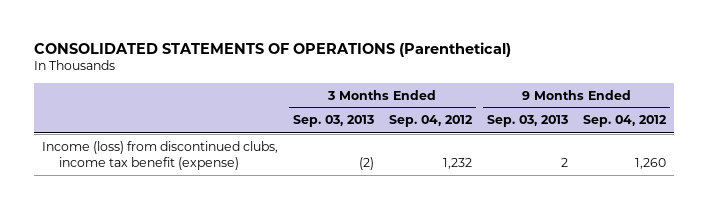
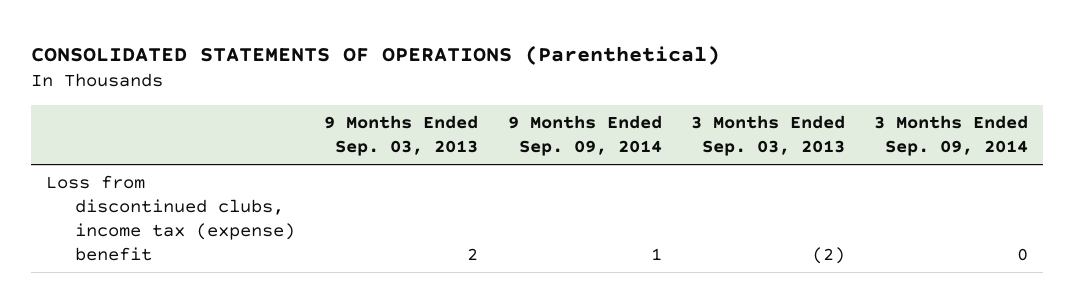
[388,115,473,128] Sep. 04, 2012 -> none
[583,115,668,128] Sep. 04, 2012 -> none
none -> [507,115,662,157] 9 Months Ended Sep. 09, 2014
none -> [874,115,1029,157] 3 Months Ended Sep. 09, 2014
[41,140,278,170] Income (loss) from discontinued clubs, income tax benefit (expense) -> [45,174,295,262] Loss from discontinued clubs, income tax (expense) benefit

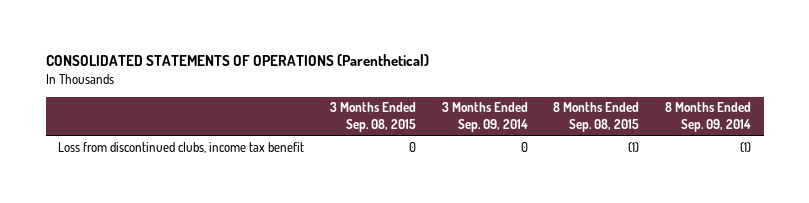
[324,115,479,157] 9 Months Ended Sep. 03, 2013 -> none
[507,115,662,157] 9 Months Ended Sep. 09, 2014 -> none
[690,115,845,157] 3 Months Ended Sep. 03, 2013 -> none
none -> [329,102,416,133] 3 Months Ended Sep. 08, 2015
none -> [553,102,640,133] 8 Months Ended Sep. 08, 2015
none -> [664,102,751,133] 8 Months Ended Sep. 09, 2014
[45,174,295,262] Loss from discontinued clubs, income tax (expense) benefit -> [58,141,305,153] Loss from discontinued clubs, income tax benefit

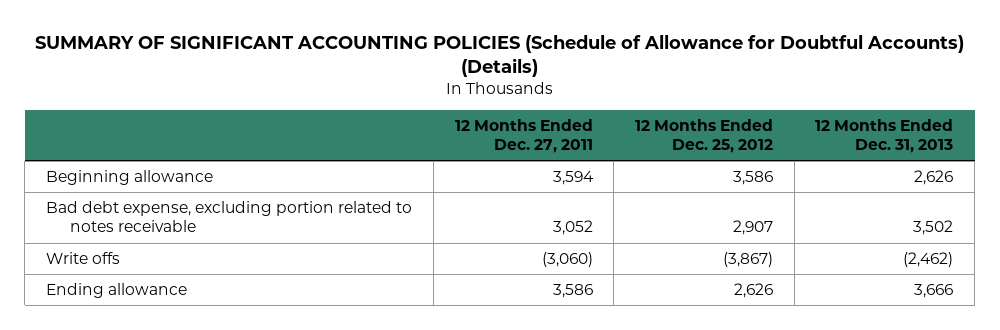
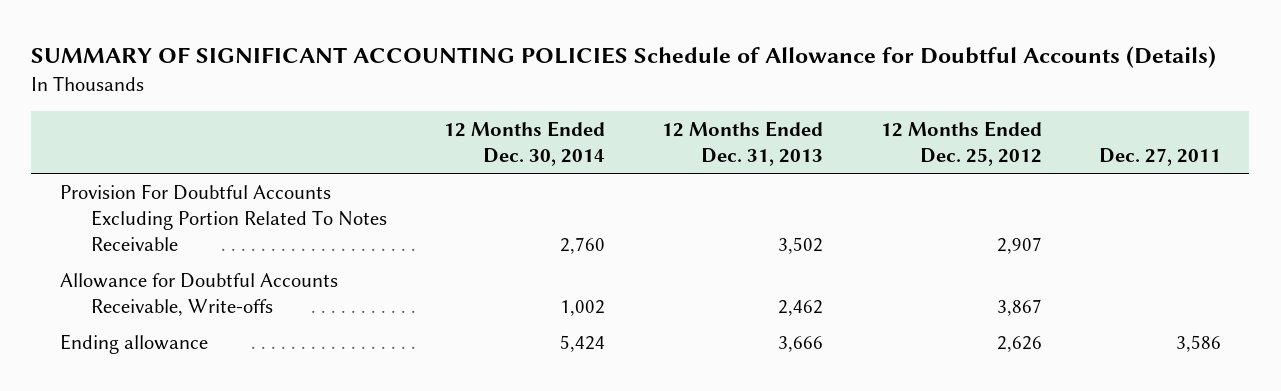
[34,35,964,78] SUMMARY OF SIGNIFICANT ACCOUNTING POLICIES (Schedule of Allowance for Doubtful Accounts) (Details) -> [31,46,1217,69] SUMMARY OF SIGNIFICANT ACCOUNTING POLICIES Schedule of Allowance for Doubtful Accounts (Details)
[454,118,593,154] 12 Months Ended Dec. 27, 2011 -> none
none -> [444,120,606,167] 12 Months Ended Dec. 30, 2014
none -> [1098,148,1221,167] Dec. 27, 2011
[46,170,214,186] Beginning allowance -> none
[46,201,413,233] Bad debt expense, excluding portion related to notes receivable -> [59,183,387,252] Provision For Doubtful Accounts Excluding Portion Related To Notes Receivable
[46,252,121,265] Write offs -> [59,272,338,316] Allowance for Doubtful Accounts Receivable, Write-offs
[723,252,774,268] (3,867) -> [996,298,1042,316] 3,867
[903,252,954,268] (2,462) -> [778,299,824,316] 2,462

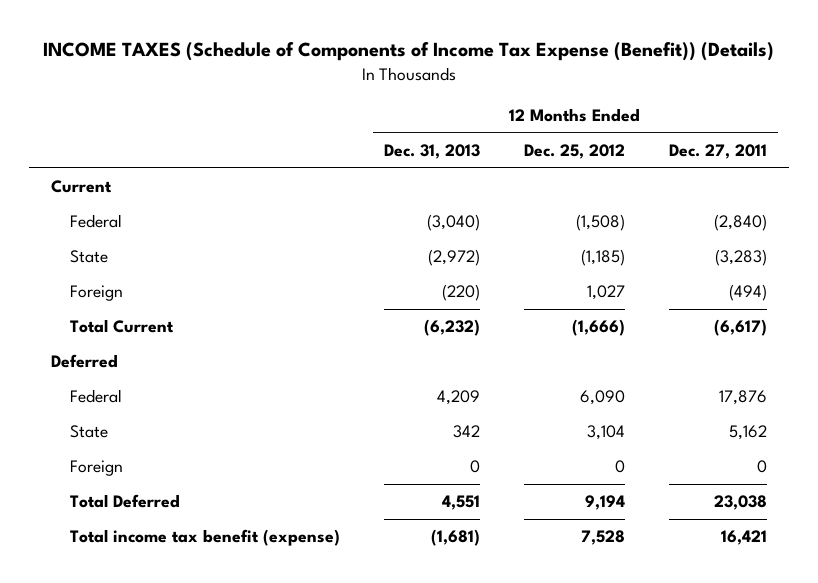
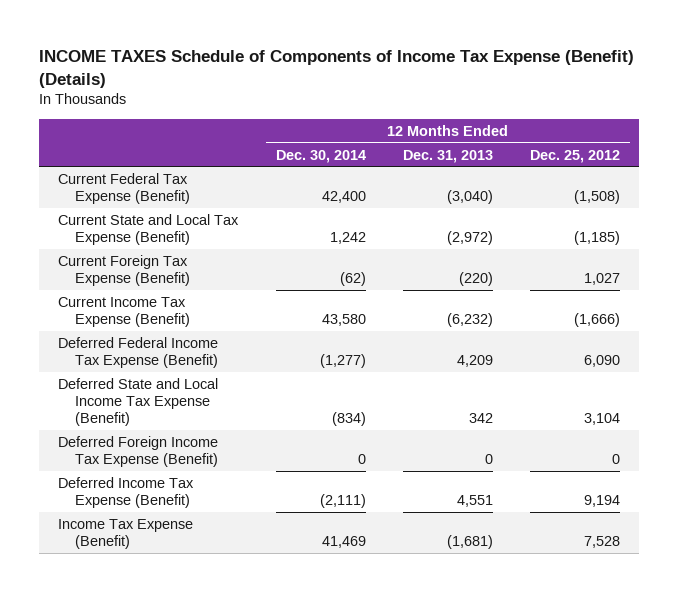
[42,41,774,61] INCOME TAXES (Schedule of Components of Income Tax Expense (Benefit)) (Details) -> [39,50,635,88] INCOME TAXES Schedule of Components of Income Tax Expense (Benefit) (Details)
[668,143,767,159] Dec. 27, 2011 -> none
none -> [275,149,366,163] Dec. 30, 2014
[50,180,112,194] Current -> none
[50,354,118,369] Deferred -> none
[70,214,123,229] Federal -> [58,172,191,205] Current Federal Tax Expense (Benefit)
[70,250,109,264] State -> [58,213,240,246] Current State and Local Tax Expense (Benefit)
[70,285,124,302] Foreign -> [58,254,191,287] Current Foreign Tax Expense (Benefit)
[70,319,175,334] Total Current -> [58,296,191,328] Current Income Tax Expense (Benefit)
[70,389,123,404] Federal -> [58,336,219,369] Deferred Federal Income Tax Expense (Benefit)
[70,425,109,439] State -> [58,377,219,427] Deferred State and Local Income Tax Expense (Benefit)
[70,460,124,477] Foreign -> [58,435,219,468] Deferred Foreign Income Tax Expense (Benefit)
[70,494,181,509] Total Deferred -> [58,476,195,509] Deferred Income Tax Expense (Benefit)
[70,529,341,547] Total income tax benefit (expense) -> [58,518,194,550] Income Tax Expense (Benefit)

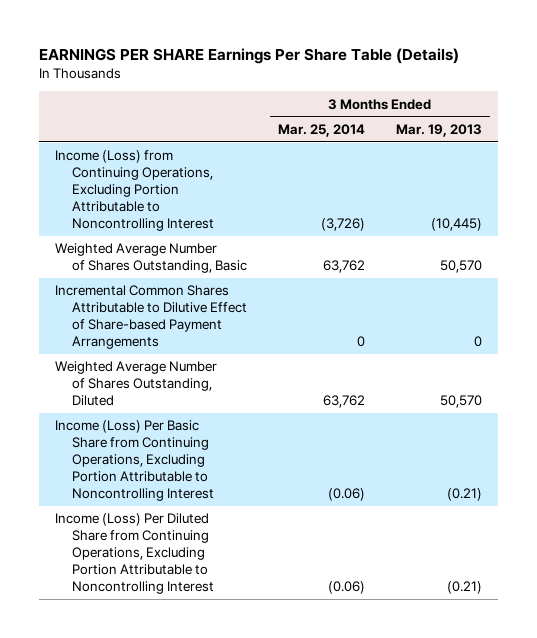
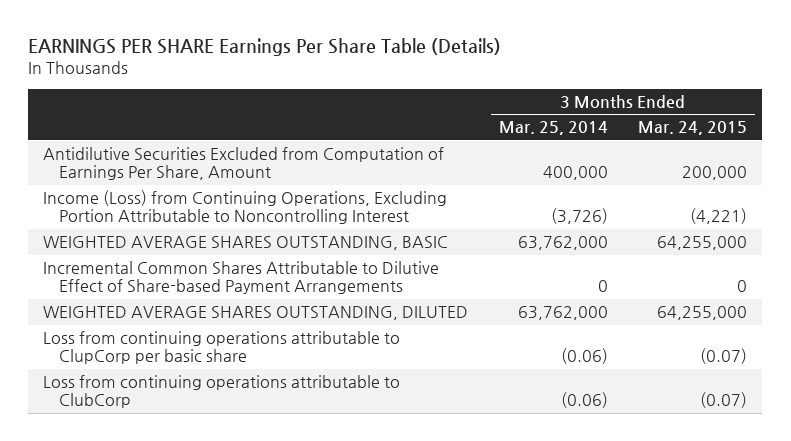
[396,123,483,137] Mar. 19, 2013 -> none
none -> [638,121,748,136] Mar. 24, 2015
none -> [43,147,445,181] Antidilutive Securities Excluded from Computation of Earnings Per Share, Amount
[54,243,247,274] Weighted Average Number of Shares Outstanding, Basic -> [43,236,449,251] WEIGHTED AVERAGE SHARES OUTSTANDING, BASIC
[323,260,366,274] 63,762 -> [517,236,608,251] 63,762,000
[54,361,217,407] Weighted Average Number of Shares Outstanding, Diluted -> [43,306,469,321] WEIGHTED AVERAGE SHARES OUTSTANDING, DILUTED
[323,395,366,409] 63,762 -> [517,306,608,321] 63,762,000
[54,420,214,502] Income (Loss) Per Basic Share from Continuing Operations, Excluding Portion Attributable to Noncontrolling Interest -> [43,331,401,365] Loss from continuing operations attributable to ClupCorp per basic share
[54,513,214,595] Income (Loss) Per Diluted Share from Continuing Operations, Excluding Portion Attributable to Noncontrolling Interest -> [43,375,401,409] Loss from continuing operations attributable to ClubCorp

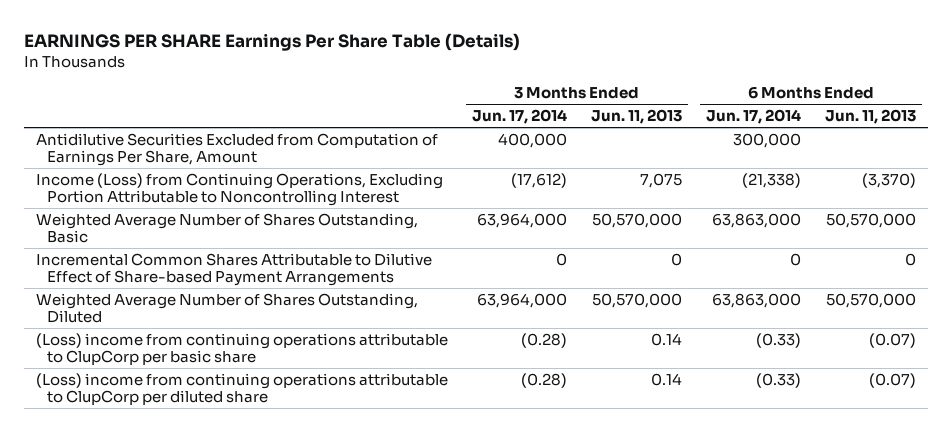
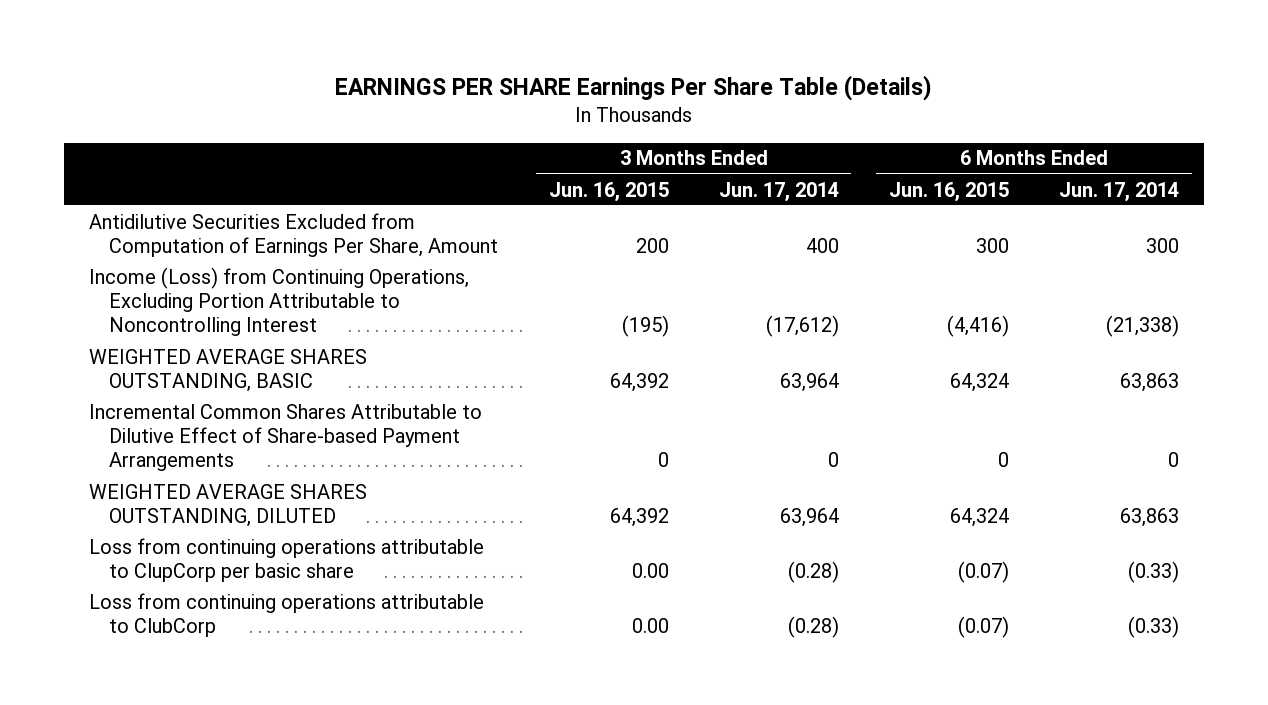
[590,109,682,125] Jun. 11, 2013 -> none
[824,109,916,125] Jun. 11, 2013 -> none
none -> [548,181,669,202] Jun. 16, 2015
none -> [888,181,1009,202] Jun. 16, 2015
[497,132,567,148] 400,000 -> [805,237,839,253] 400
[732,132,801,148] 300,000 -> [1146,237,1180,253] 300
[35,212,418,243] Weighted Average Number of Shares Outstanding, Basic -> [89,348,368,392] WEIGHTED AVERAGE SHARES OUTSTANDING, BASIC
[476,212,567,228] 63,964,000 -> [779,372,839,392] 63,964
[711,212,801,228] 63,863,000 -> [1120,372,1180,392] 63,863
[35,292,418,323] Weighted Average Number of Shares Outstanding, Diluted -> [89,483,368,527] WEIGHTED AVERAGE SHARES OUTSTANDING, DILUTED
[476,292,567,308] 63,964,000 -> [779,507,839,527] 63,964
[711,292,801,308] 63,863,000 -> [1120,507,1180,527] 63,863
[35,332,448,365] (Loss) income from continuing operations attributable to ClupCorp per basic share -> [89,537,485,582] Loss from continuing operations attributable to ClupCorp per basic share
[35,372,448,405] (Loss) income from continuing operations attributable to ClupCorp per diluted share -> [89,592,485,637] Loss from continuing operations attributable to ClubCorp

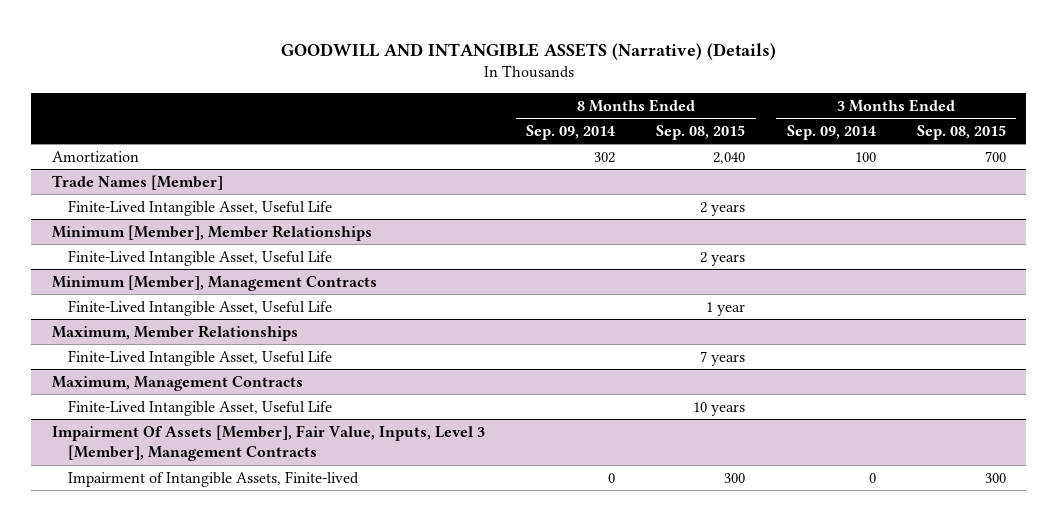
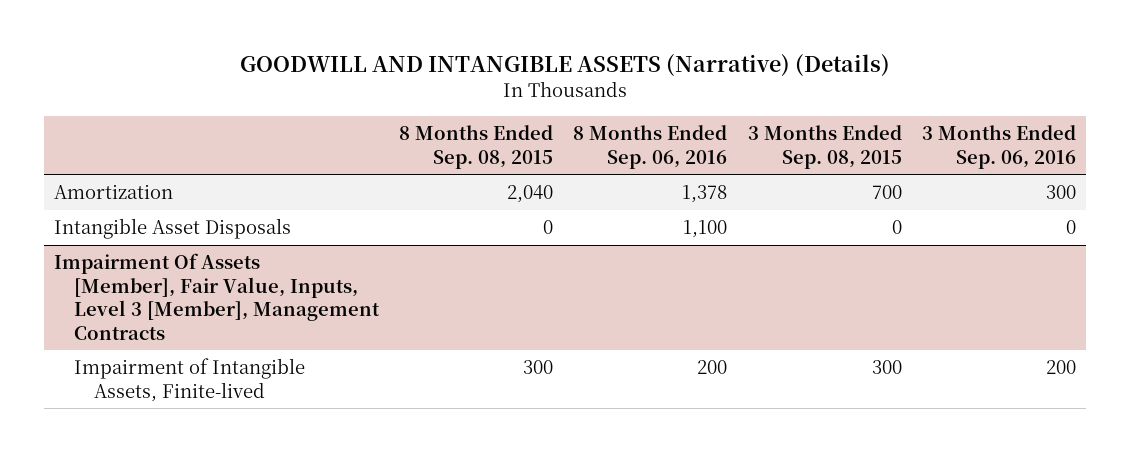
[526,124,616,140] Sep. 09, 2014 -> none
[786,124,876,140] Sep. 09, 2014 -> none
none -> [573,124,728,169] 8 Months Ended Sep. 06, 2016
none -> [921,124,1076,169] 3 Months Ended Sep. 06, 2016
[51,174,223,190] Trade Names [Member] -> none
[67,199,332,216] Finite-Lived Intangible Asset, Useful Life -> none
[51,224,372,241] Minimum [Member], Member Relationships -> none
[67,249,332,266] Finite-Lived Intangible Asset, Useful Life -> none
[51,274,377,291] Minimum [Member], Management Contracts -> none
[67,299,332,316] Finite-Lived Intangible Asset, Useful Life -> none
[51,324,298,341] Maximum, Member Relationships -> none
[67,349,332,366] Finite-Lived Intangible Asset, Useful Life -> none
[51,375,303,391] Maximum, Management Contracts -> none
[67,399,332,416] Finite-Lived Intangible Asset, Useful Life -> none
none -> [53,218,291,240] Intangible Asset Disposals

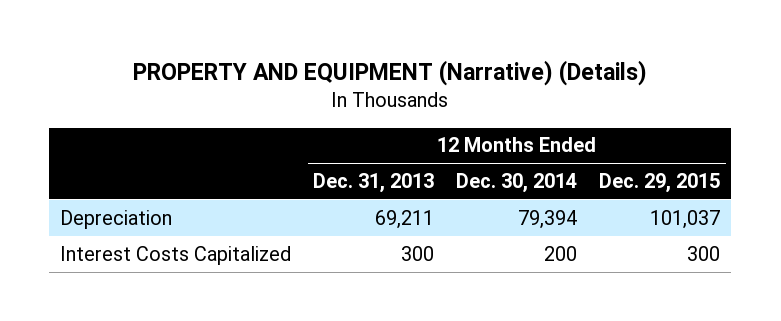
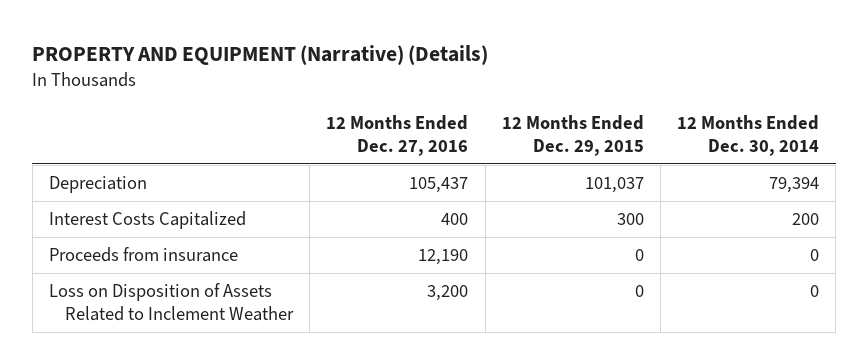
[313,173,435,194] Dec. 31, 2013 -> none
none -> [326,115,469,156] 12 Months Ended Dec. 27, 2016
none -> [48,247,238,263] Proceeds from insurance
none -> [48,283,294,321] Loss on Disposition of Assets Related to Inclement Weather

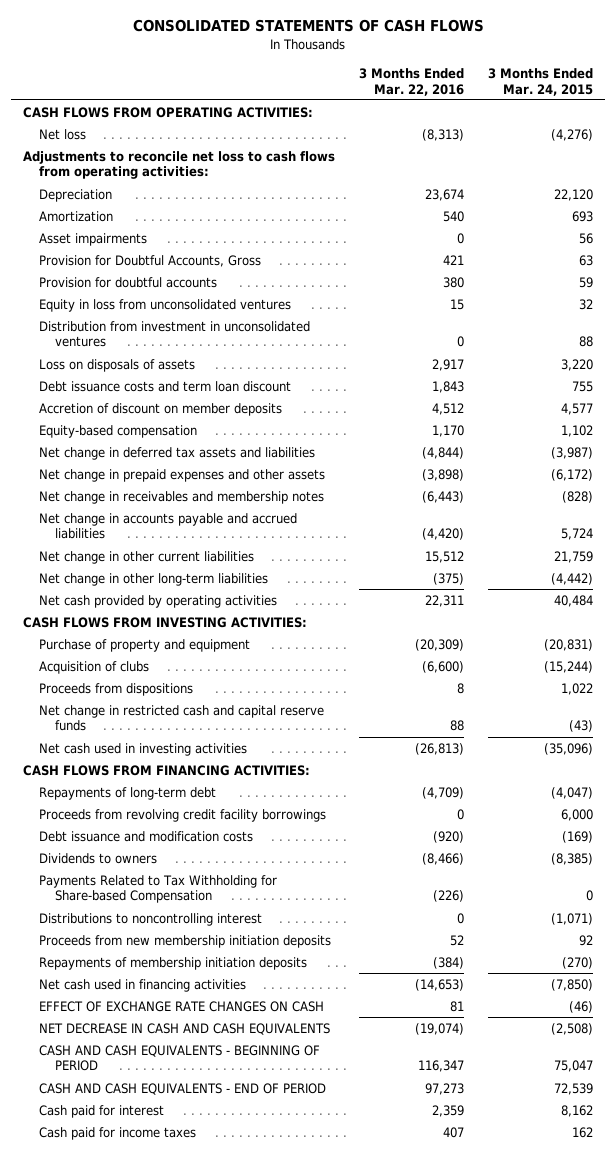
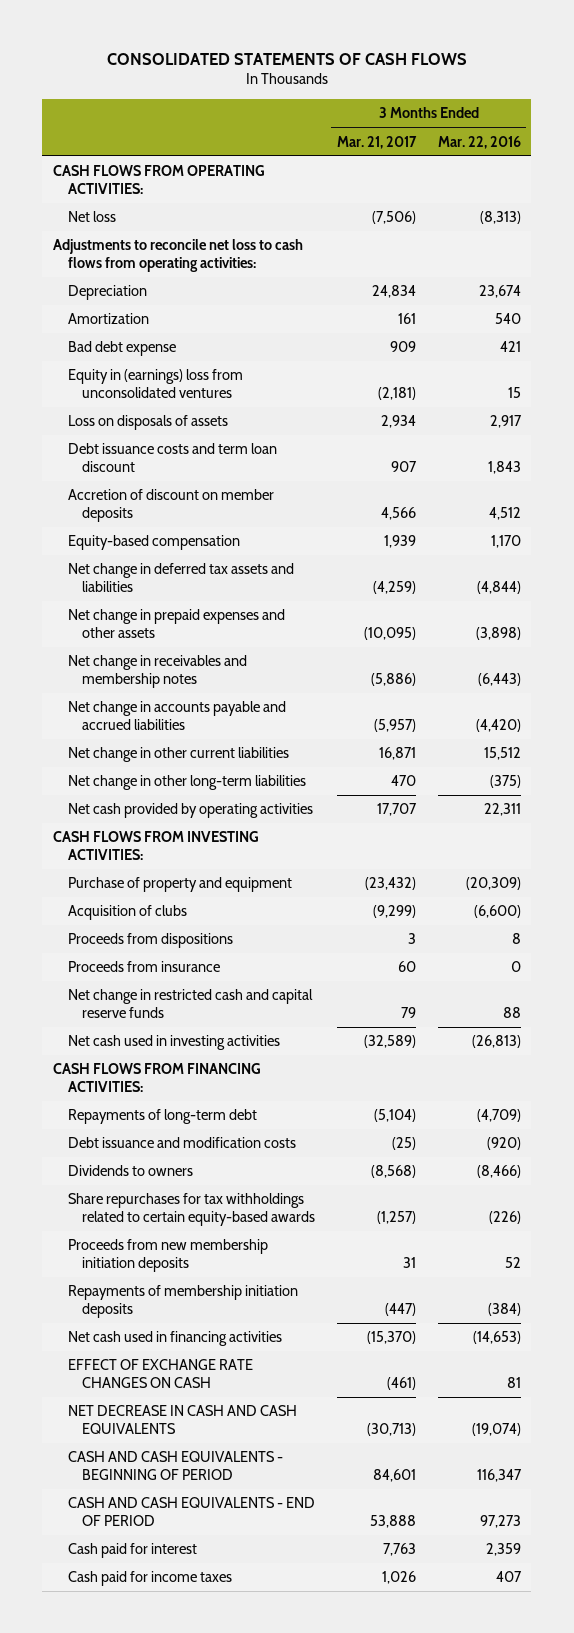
[488,68,594,96] 3 Months Ended Mar. 24, 2015 -> none
none -> [336,135,417,149] Mar. 21, 2017
[39,232,148,246] Asset impairments -> none
[39,276,218,288] Provision for doubtful accounts -> none
[39,320,311,348] Distribution from investment in unconsolidated ventures -> none
[39,254,262,267] Provision for Doubtful Accounts, Gross -> [67,341,176,357] Bad debt expense
[39,298,292,312] Equity in loss from unconsolidated ventures -> [67,369,243,398] Equity in (earnings) loss from unconsolidated ventures
none -> [67,961,220,973] Proceeds from insurance
[39,808,327,822] Proceeds from revolving credit facility borrowings -> none
[39,912,263,926] Distributions to noncontrolling interest -> none
[39,874,278,904] Payments Related to Tax Withholding for Share-based Compensation -> [67,1193,316,1226] Share repurchases for tax withholdings related to certain equity-based awards

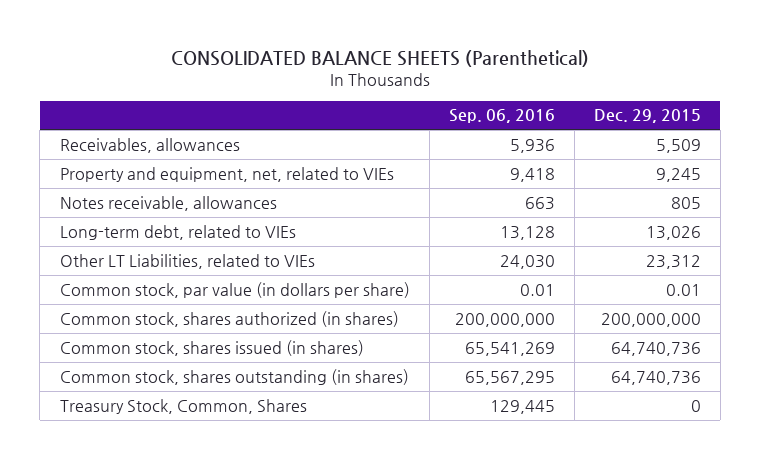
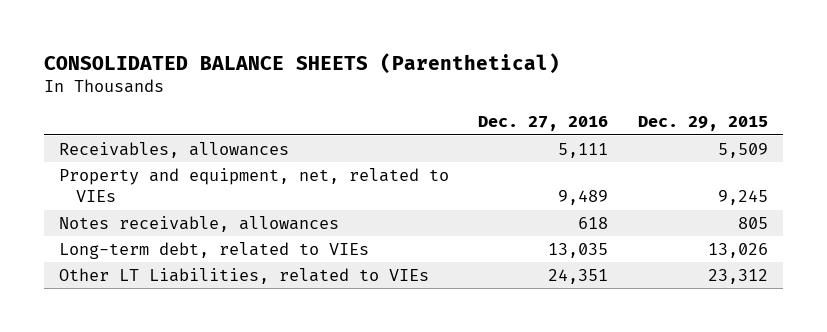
[448,109,555,124] Sep. 06, 2016 -> none
none -> [478,116,609,132] Dec. 27, 2016
[59,281,410,298] Common stock, par value (in dollars per share) -> none
[59,310,399,327] Common stock, shares authorized (in shares) -> none
[59,339,364,356] Common stock, shares issued (in shares) -> none
[59,368,409,385] Common stock, shares outstanding (in shares) -> none
[59,398,307,414] Treasury Stock, Common, Shares -> none

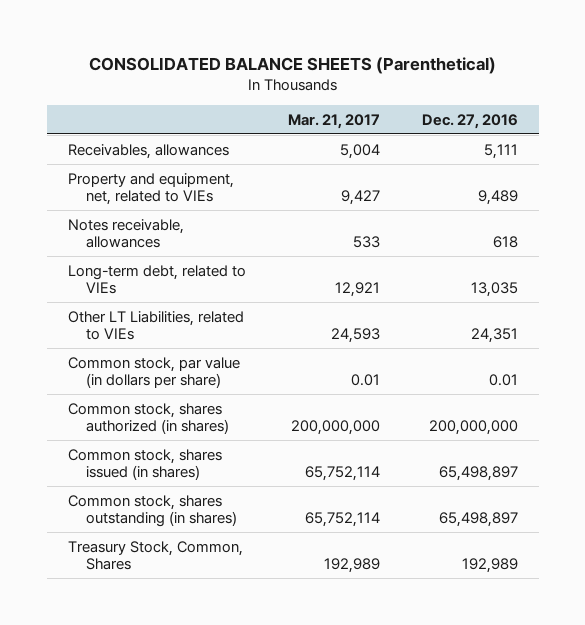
[637,116,768,132] Dec. 29, 2015 -> none
none -> [287,113,380,129] Mar. 21, 2017
none -> [67,356,240,388] Common stock, par value (in dollars per share)
none -> [67,402,230,434] Common stock, shares authorized (in shares)
none -> [67,448,222,480] Common stock, shares issued (in shares)
none -> [67,494,238,527] Common stock, shares outstanding (in shares)
none -> [67,540,243,570] Treasury Stock, Common, Shares

